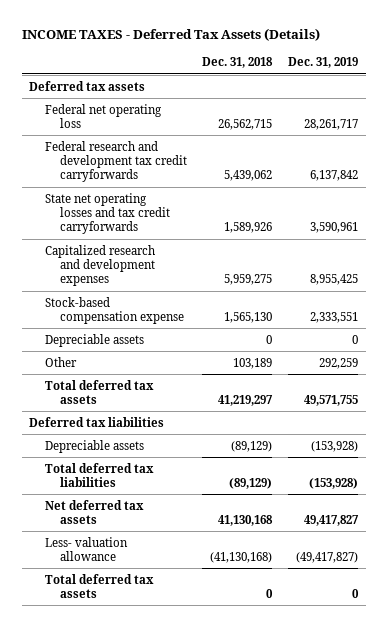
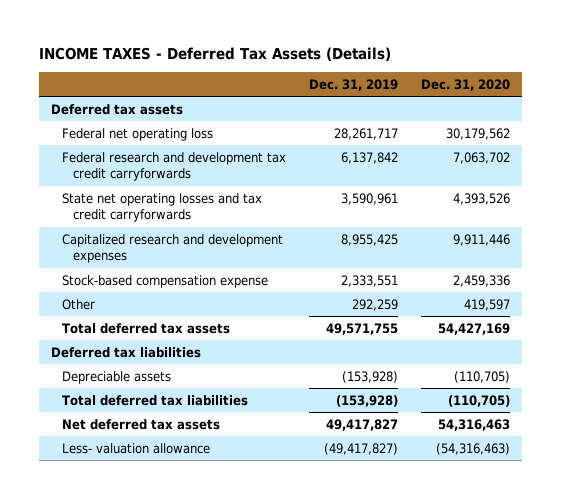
[202,57,274,69] Dec. 31, 2018 -> none
none -> [421,78,511,91] Dec. 31, 2020
[44,333,144,347] Depreciable assets -> none
[44,573,154,598] Total deferred tax assets -> none

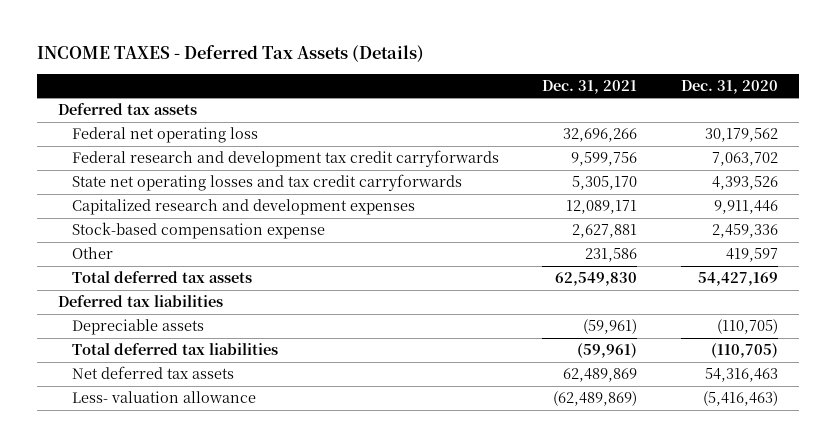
[309,78,399,91] Dec. 31, 2019 -> none
none -> [542,79,638,94] Dec. 31, 2021
[436,442,511,455] (54,316,463) -> [702,391,778,407] (5,416,463)

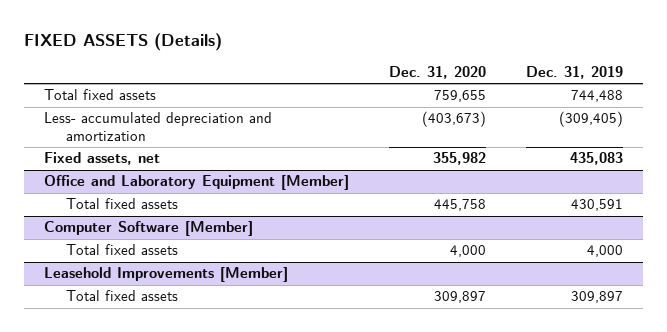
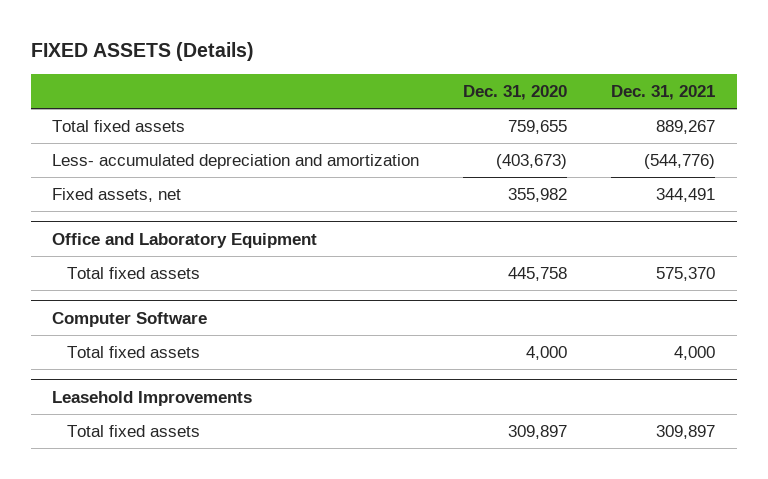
[526,66,624,80] Dec. 31, 2019 -> none
none -> [611,85,716,101] Dec. 31, 2021
[43,175,349,191] Office and Laboratory Equipment [Member] -> [52,232,318,248] Office and Laboratory Equipment
[43,221,253,237] Computer Software [Member] -> [52,311,208,327] Computer Software
[43,267,288,283] Leasehold Improvements [Member] -> [52,390,253,406] Leasehold Improvements

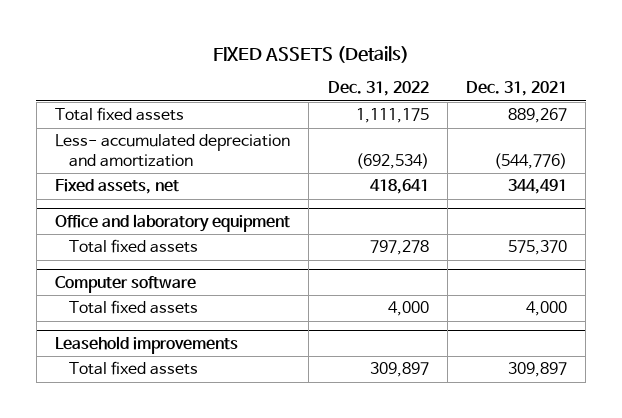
[463,85,568,101] Dec. 31, 2020 -> none
none -> [327,81,429,97] Dec. 31, 2022
[52,232,318,248] Office and Laboratory Equipment -> [54,214,290,233] Office and laboratory equipment
[52,311,208,327] Computer Software -> [54,276,196,294] Computer software
[52,390,253,406] Leasehold Improvements -> [54,336,238,355] Leasehold improvements

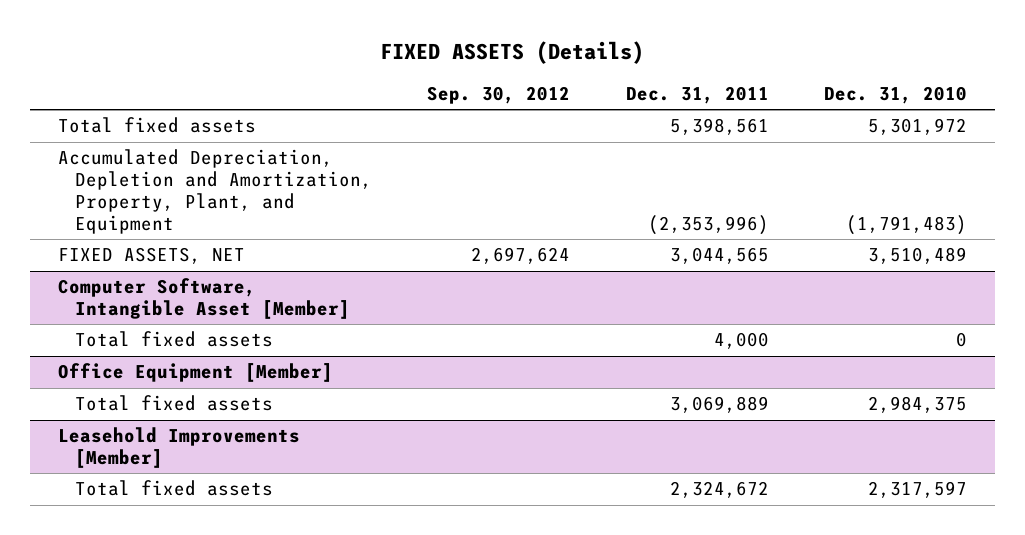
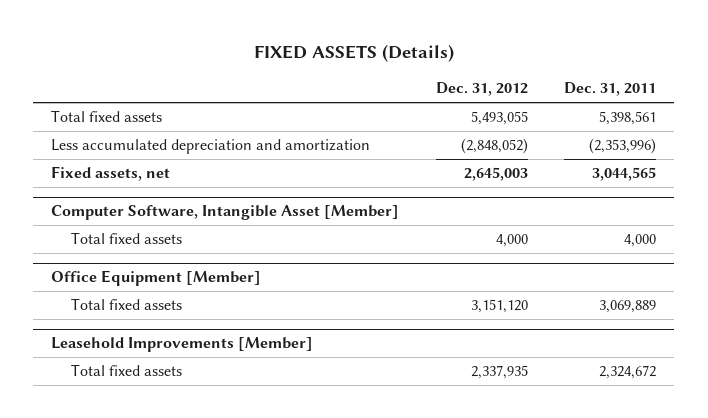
[427,86,571,105] Sep. 30, 2012 -> none
[823,86,967,105] Dec. 31, 2010 -> none
none -> [435,82,528,97] Dec. 31, 2012
[58,149,372,234] Accumulated Depreciation, Depletion and Amortization, Property, Plant, and Equipment -> [51,139,371,155] Less accumulated depreciation and amortization
[58,247,246,265] FIXED ASSETS, NET -> [51,166,171,182] Fixed assets, net

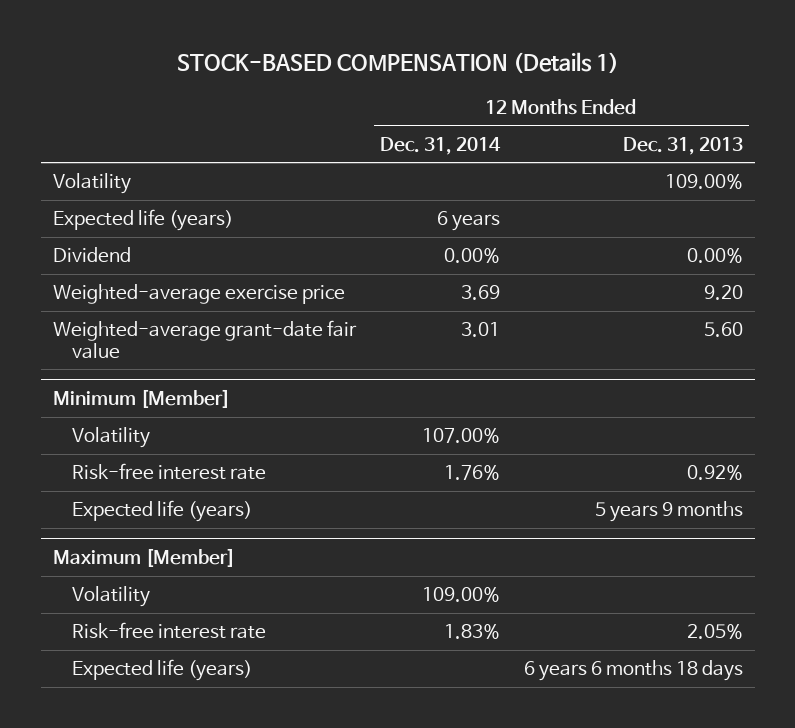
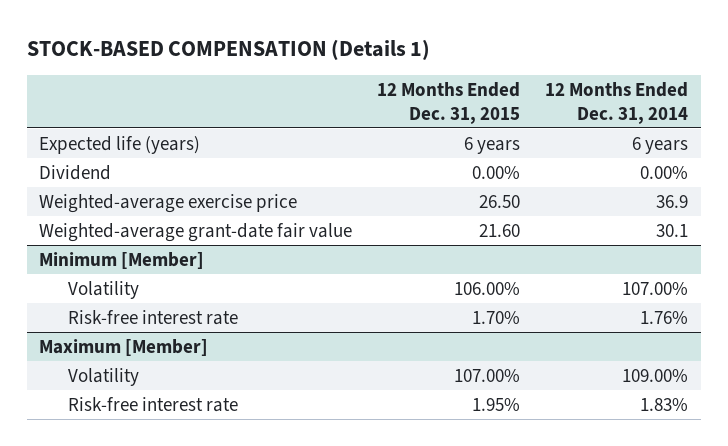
[622,136,743,155] Dec. 31, 2013 -> none
none -> [377,81,521,124] 12 Months Ended Dec. 31, 2015
[52,173,131,195] Volatility -> none
[460,285,500,301] 3.69 -> [656,194,689,208] 36.9
[460,322,500,338] 3.01 -> [656,223,689,237] 30.1
[72,500,253,523] Expected life (years) -> none
[72,659,253,682] Expected life (years) -> none

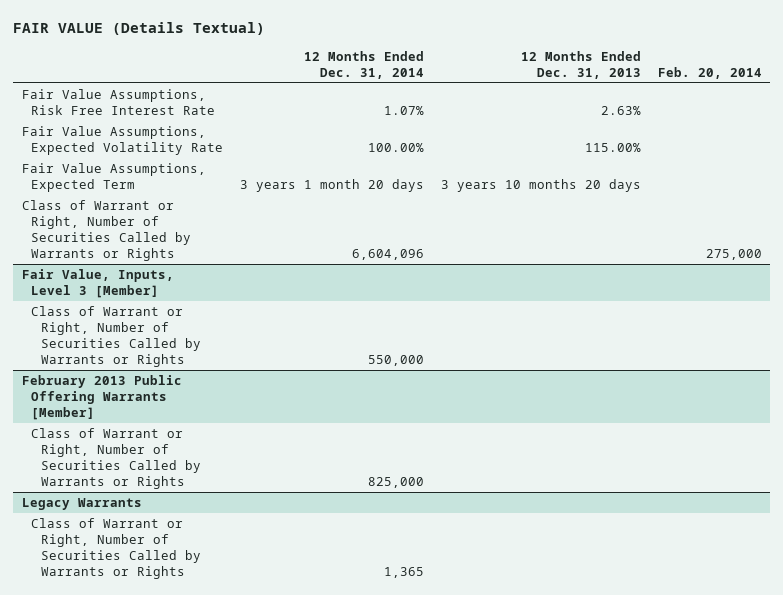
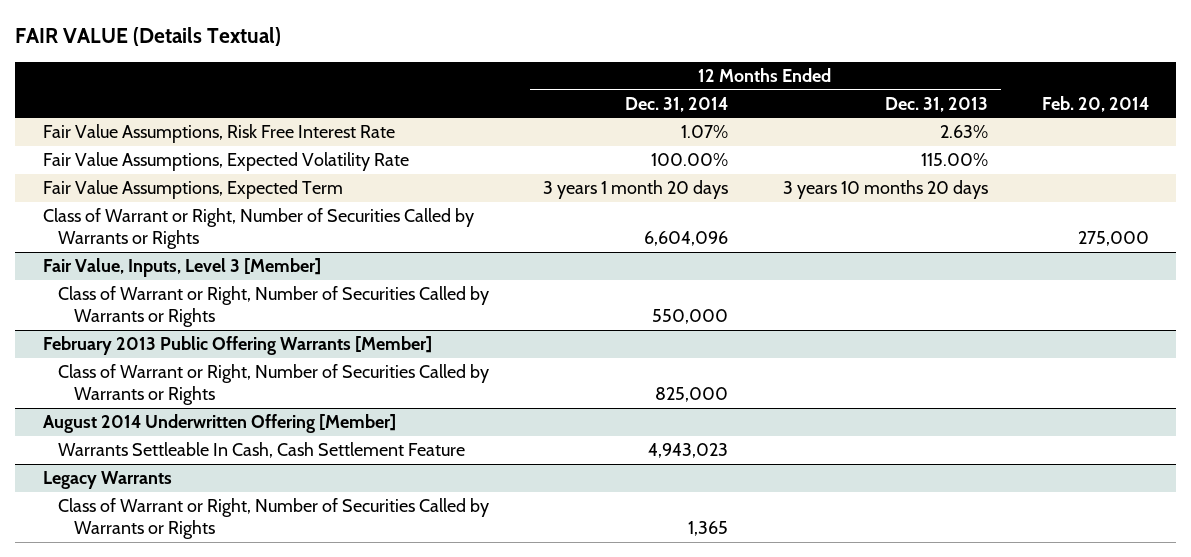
none -> [42,414,396,434] August 2014 Underwritten Offering [Member]
none -> [58,442,466,459] Warrants Settleable In Cash, Cash Settlement Feature

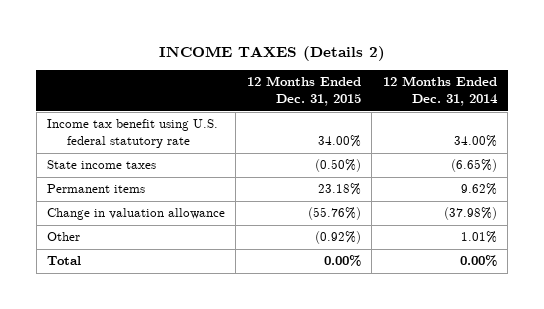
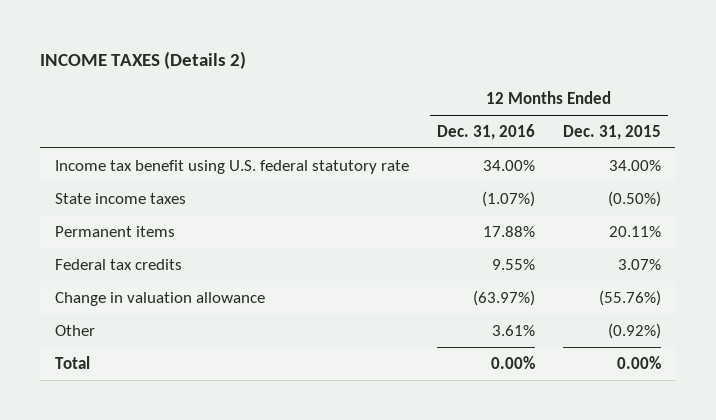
[382,76,498,107] 12 Months Ended Dec. 31, 2014 -> none
none -> [436,124,535,141] Dec. 31, 2016
[317,183,361,196] 23.18% -> [609,225,662,237] 20.11%
none -> [54,258,182,270] Federal tax credits

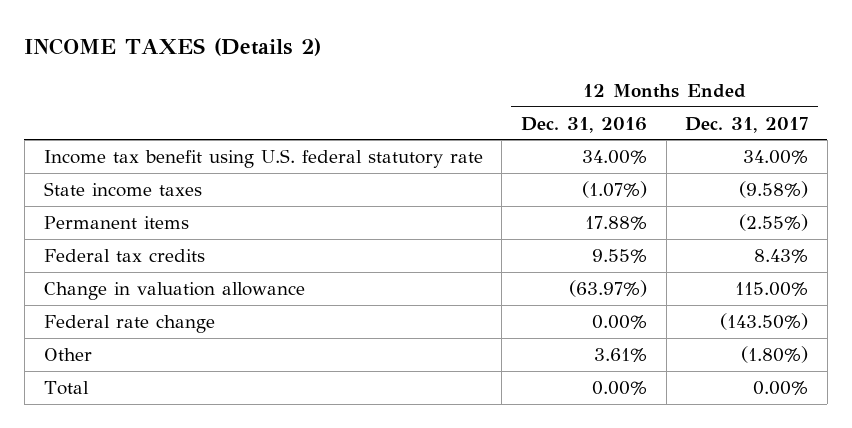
[563,125,662,141] Dec. 31, 2015 -> none
none -> [685,116,809,133] Dec. 31, 2017
none -> [43,315,215,334] Federal rate change

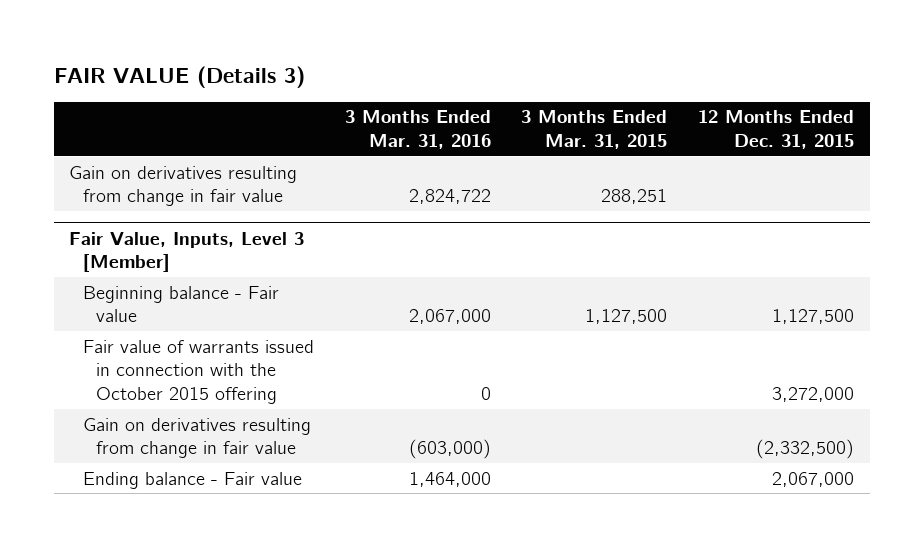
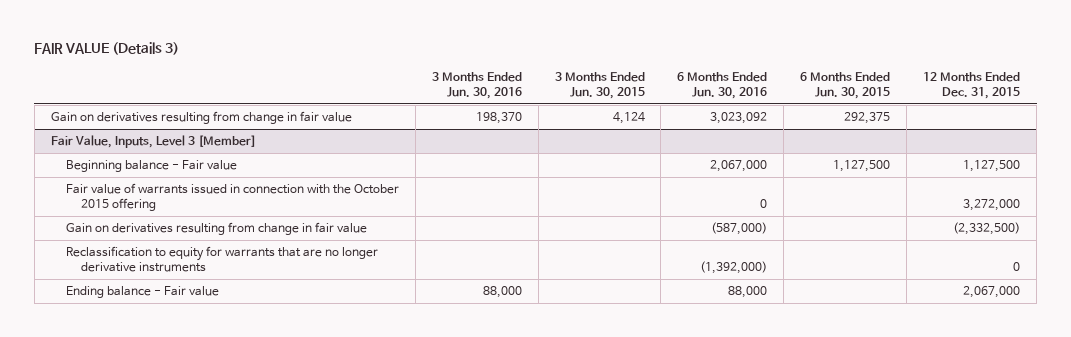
[344,110,491,150] 3 Months Ended Mar. 31, 2016 -> none
[521,110,668,150] 3 Months Ended Mar. 31, 2015 -> none
none -> [431,71,522,100] 3 Months Ended Jun. 30, 2016
none -> [554,71,645,100] 3 Months Ended Jun. 30, 2015
none -> [677,71,768,100] 6 Months Ended Jun. 30, 2016
none -> [800,71,891,100] 6 Months Ended Jun. 30, 2015
none -> [65,246,378,273] Reclassification to equity for warrants that are no longer derivative instruments

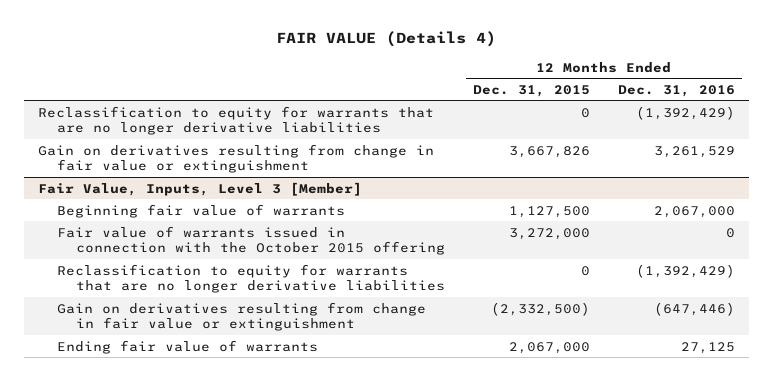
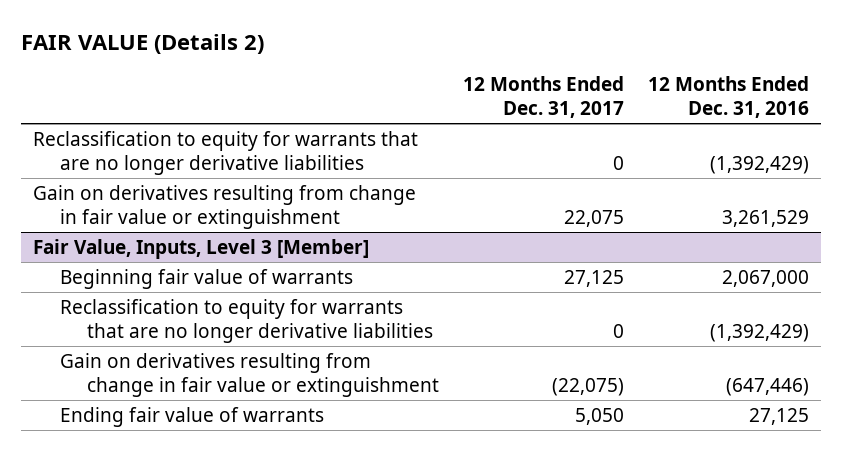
[276,31,497,48] FAIR VALUE (Details 4) -> [20,34,264,55] FAIR VALUE (Details 2)
[472,84,590,97] Dec. 31, 2015 -> none
none -> [463,75,625,119] 12 Months Ended Dec. 31, 2017
[56,225,445,256] Fair value of warrants issued in connection with the October 2015 offering -> none

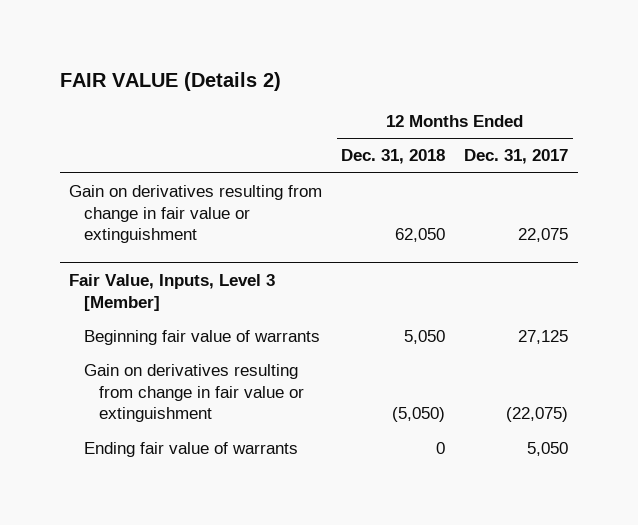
[648,75,810,119] 12 Months Ended Dec. 31, 2016 -> none
none -> [341,149,446,165] Dec. 31, 2018
[32,130,418,176] Reclassification to equity for warrants that are no longer derivative liabilities -> none
[59,298,434,344] Reclassification to equity for warrants that are no longer derivative liabilities -> none

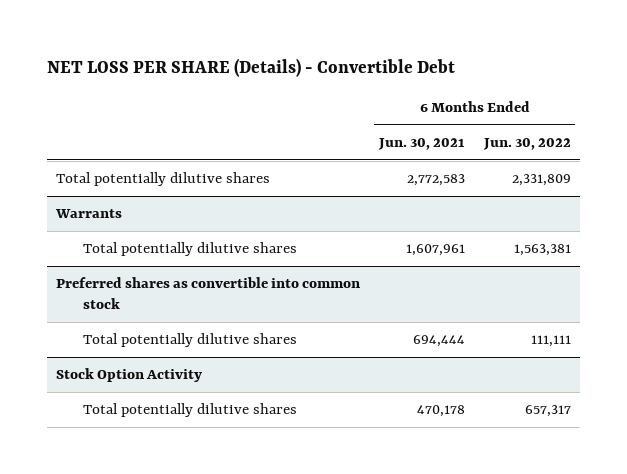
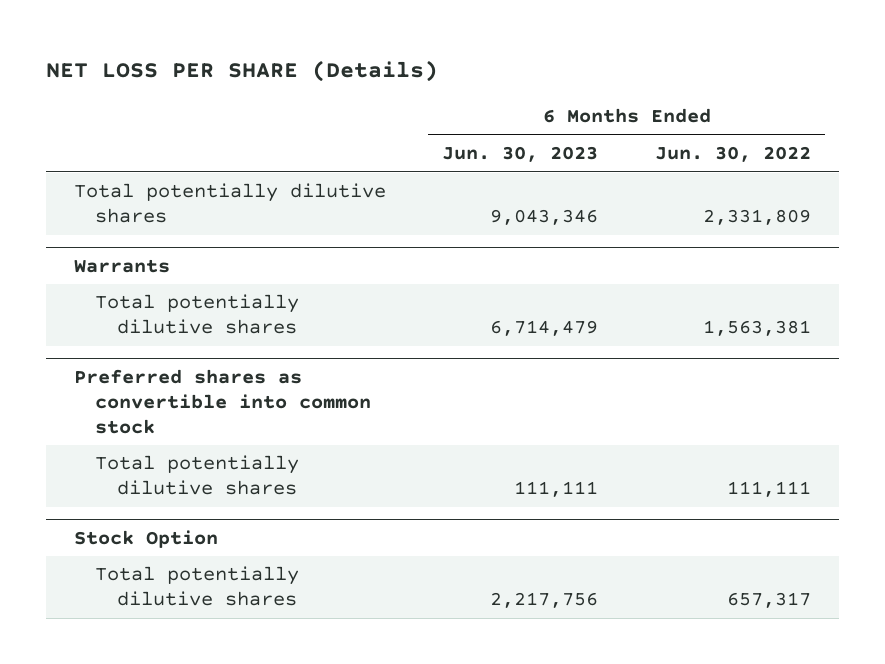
[47,58,456,78] NET LOSS PER SHARE (Details) - Convertible Debt -> [45,60,438,83] NET LOSS PER SHARE (Details)
[377,138,465,151] Jun. 30, 2021 -> none
none -> [442,146,599,163] Jun. 30, 2023
[56,368,203,383] Stock Option Activity -> [73,529,218,548] Stock Option

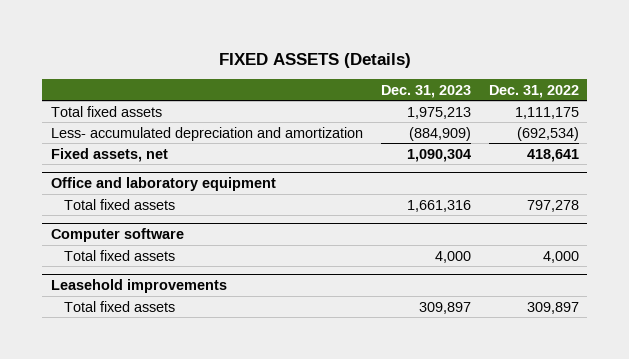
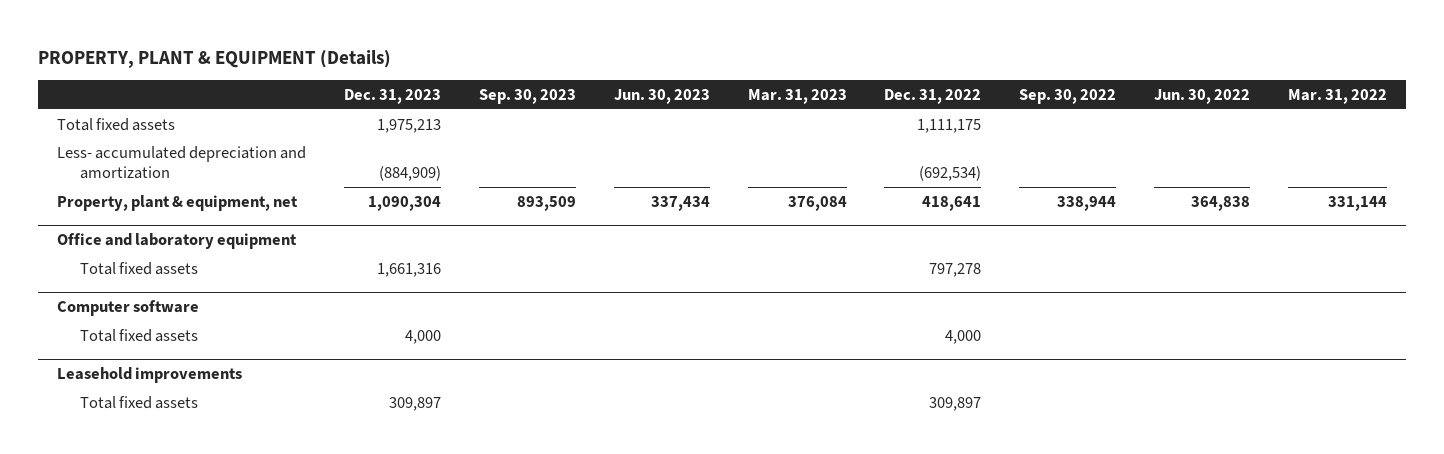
[218,52,411,68] FIXED ASSETS (Details) -> [38,49,392,68] PROPERTY, PLANT & EQUIPMENT (Details)
none -> [478,89,576,105] Sep. 30, 2023
none -> [613,89,710,105] Jun. 30, 2023
none -> [747,89,847,105] Mar. 31, 2023
none -> [1019,89,1117,105] Sep. 30, 2022
none -> [1154,89,1251,105] Jun. 30, 2022
none -> [1288,89,1388,105] Mar. 31, 2022
[50,147,168,162] Fixed assets, net -> [57,194,299,211] Property, plant & equipment, net

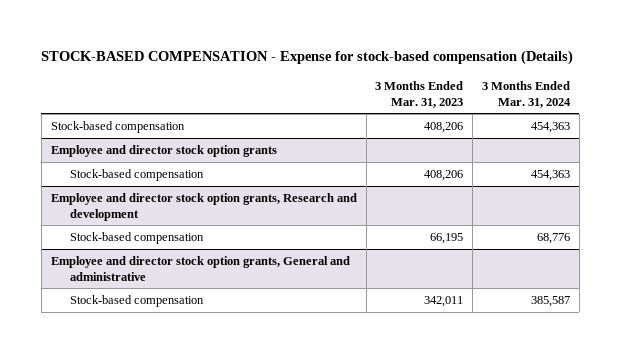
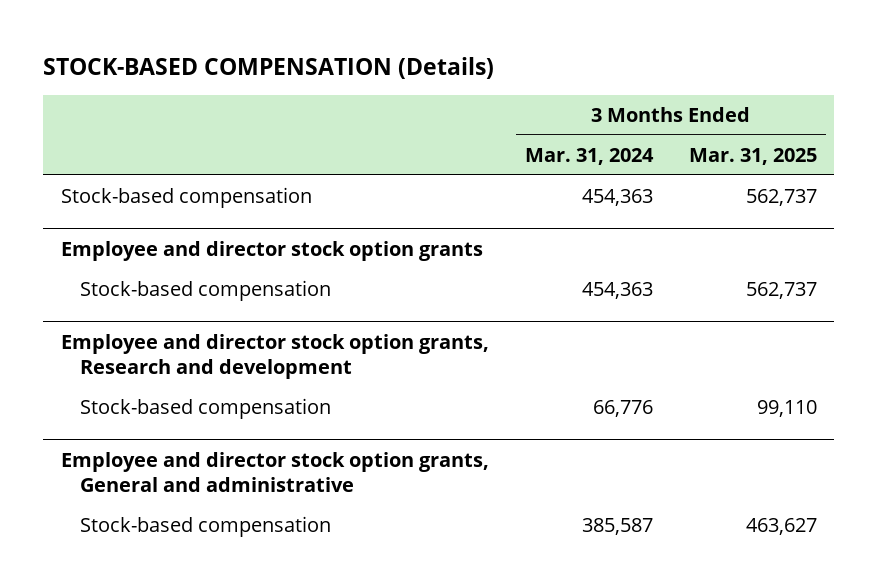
[41,50,574,66] STOCK-BASED COMPENSATION - Expense for stock-based compensation (Details) -> [43,56,495,79] STOCK-BASED COMPENSATION (Details)
[375,80,464,108] 3 Months Ended Mar. 31, 2023 -> none
none -> [688,148,817,166] Mar. 31, 2025
[536,232,570,244] 68,776 -> [592,400,653,418] 66,776

